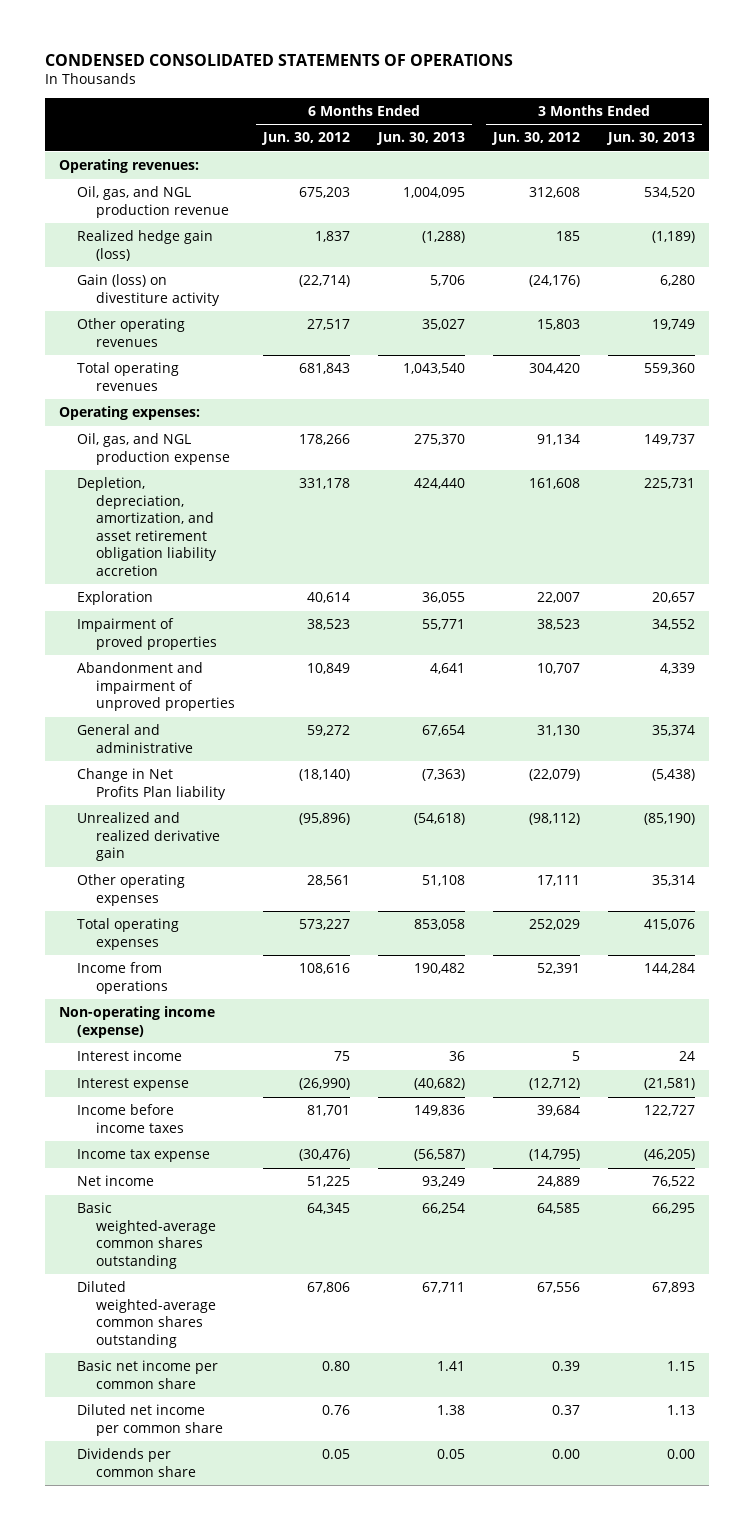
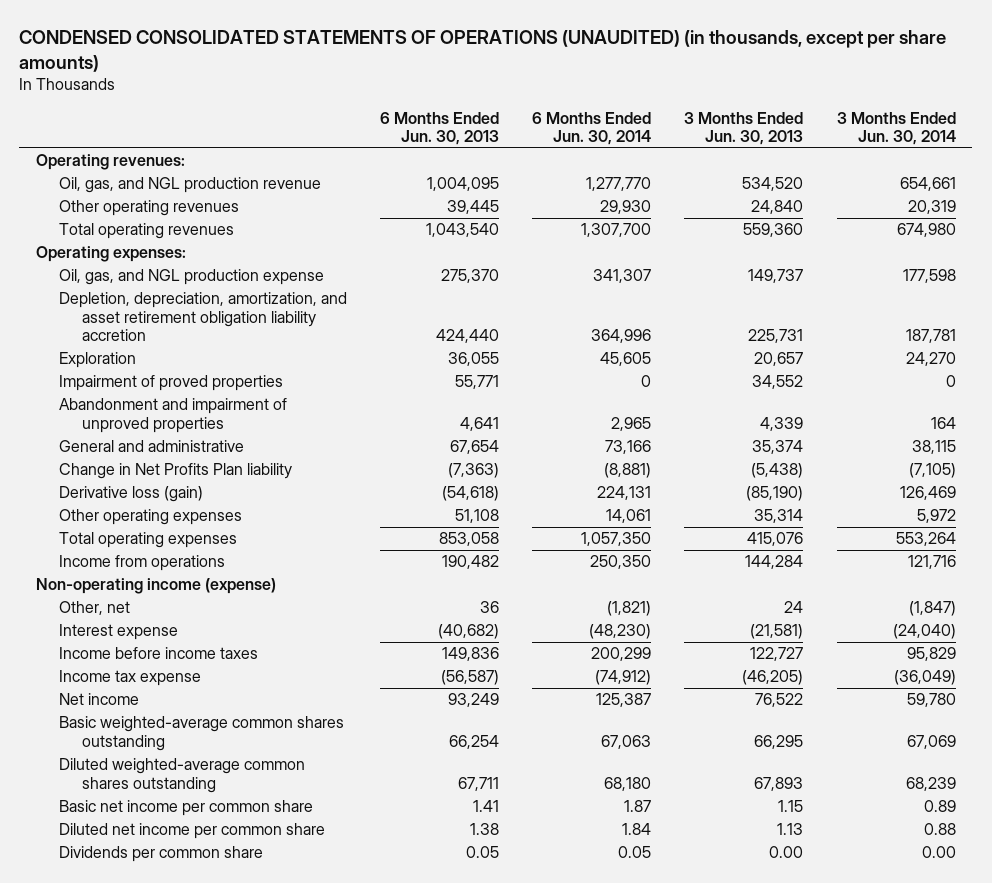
[44,53,513,66] CONDENSED CONSOLIDATED STATEMENTS OF OPERATIONS -> [19,30,947,72] CONDENSED CONSOLIDATED STATEMENTS OF OPERATIONS (UNAUDITED) (in thousands, except per share amounts)
[260,132,350,146] Jun. 30, 2012 -> none
[491,132,581,146] Jun. 30, 2012 -> none
none -> [532,111,652,145] 6 Months Ended Jun. 30, 2014
none -> [836,111,956,145] 3 Months Ended Jun. 30, 2014
[77,230,214,261] Realized hedge gain (loss) -> none
[77,274,220,306] Gain (loss) on divestiture activity -> none
[422,319,466,331] 35,027 -> [447,200,500,215] 39,445
[652,319,696,331] 19,749 -> [751,200,804,215] 24,840
[77,812,220,862] Unrealized and realized derivative gain -> [58,486,203,503] Derivative loss (gain)
[77,1050,183,1062] Interest income -> [58,601,130,616] Other, net

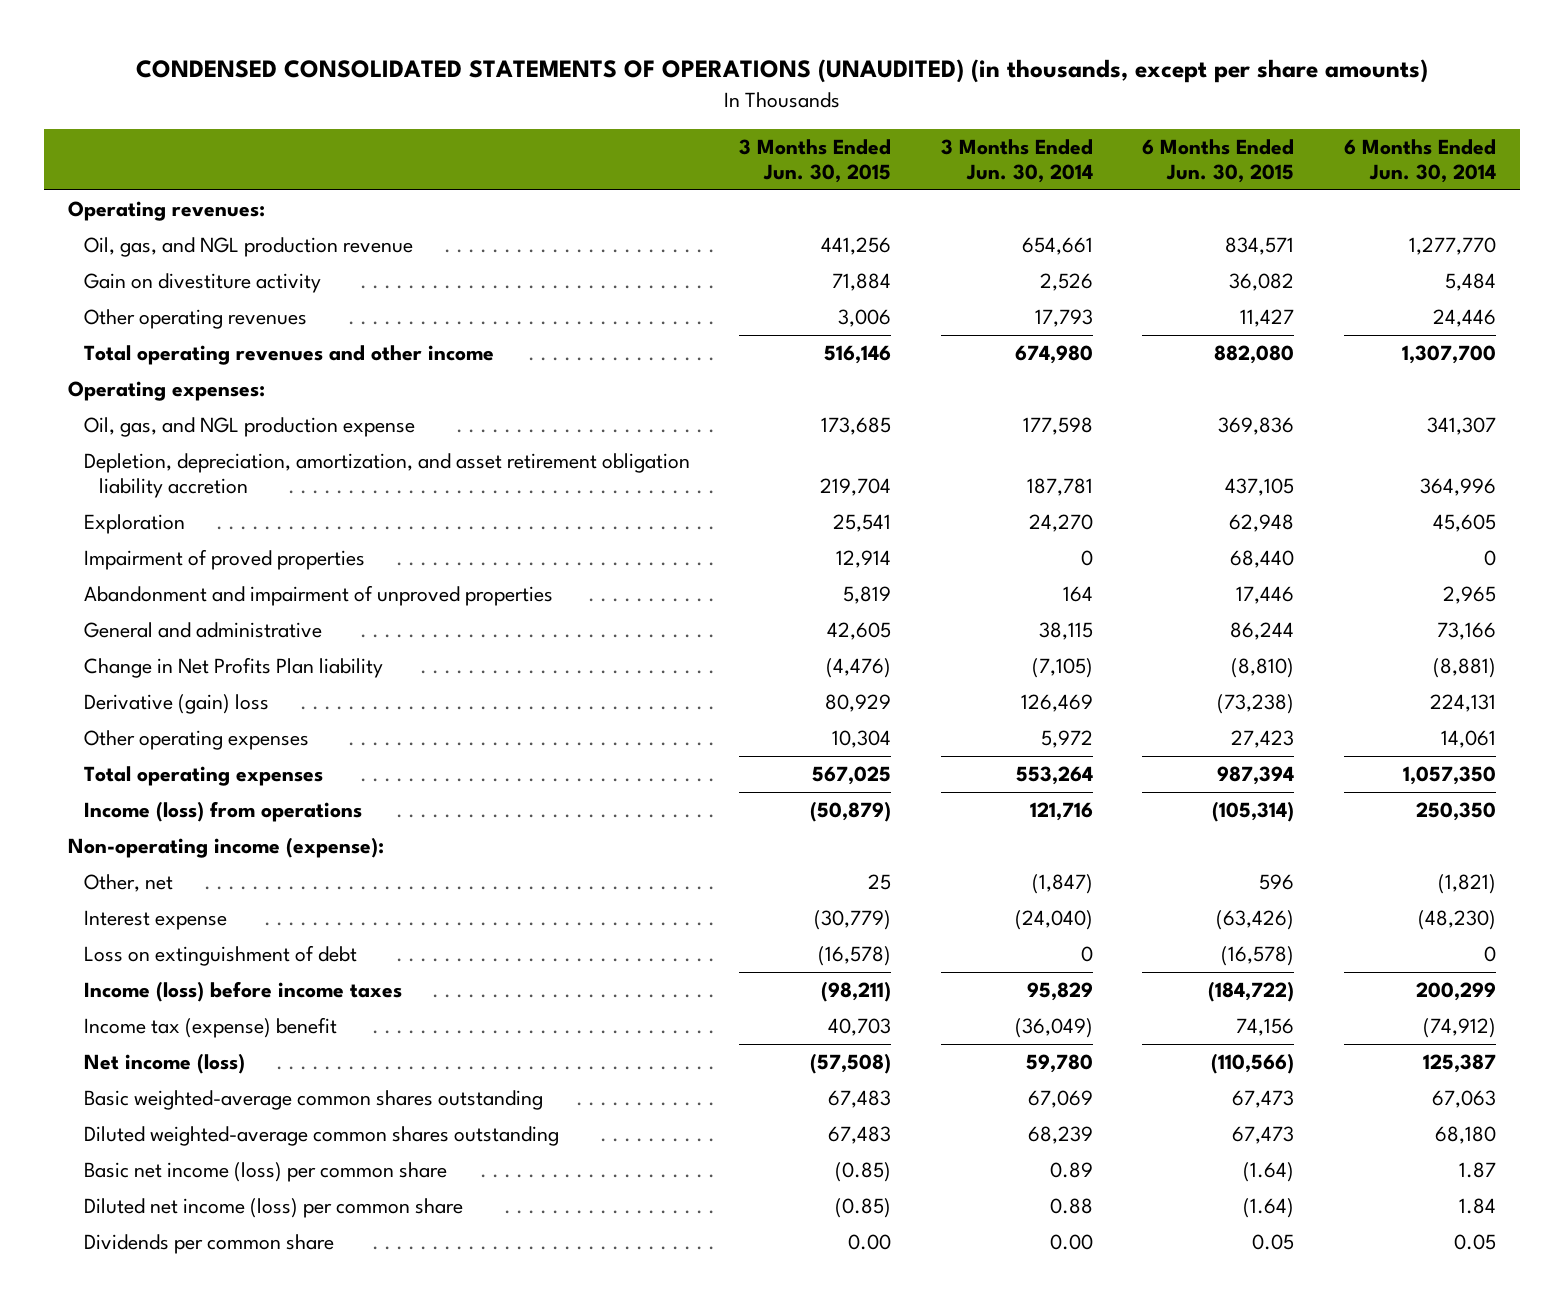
[380,111,500,145] 6 Months Ended Jun. 30, 2013 -> none
[684,111,804,145] 3 Months Ended Jun. 30, 2013 -> none
none -> [739,138,892,183] 3 Months Ended Jun. 30, 2015
none -> [1142,138,1295,183] 6 Months Ended Jun. 30, 2015
none -> [83,273,321,294] Gain on divestiture activity
[600,200,652,215] 29,930 -> [1432,309,1496,328] 24,446
[907,200,956,215] 20,319 -> [1034,309,1093,328] 17,793
[58,223,234,240] Total operating revenues -> [83,345,494,366] Total operating revenues and other income
[58,486,203,503] Derivative loss (gain) -> [83,694,269,715] Derivative (gain) loss
[58,555,225,572] Income from operations -> [83,801,362,823] Income (loss) from operations
[36,578,277,595] Non-operating income (expense) -> [68,837,385,859] Non-operating income (expense):
none -> [83,945,357,967] Loss on extinguishment of debt
[58,647,258,660] Income before income taxes -> [83,981,402,1003] Income (loss) before income taxes
[58,670,201,687] Income tax expense -> [83,1017,337,1039] Income tax (expense) benefit
[58,693,139,706] Net income -> [83,1053,245,1075] Net income (loss)
[58,800,313,817] Basic net income per common share -> [83,1162,447,1183] Basic net income (loss) per common share
[58,823,325,840] Diluted net income per common share -> [83,1198,463,1219] Diluted net income (loss) per common share

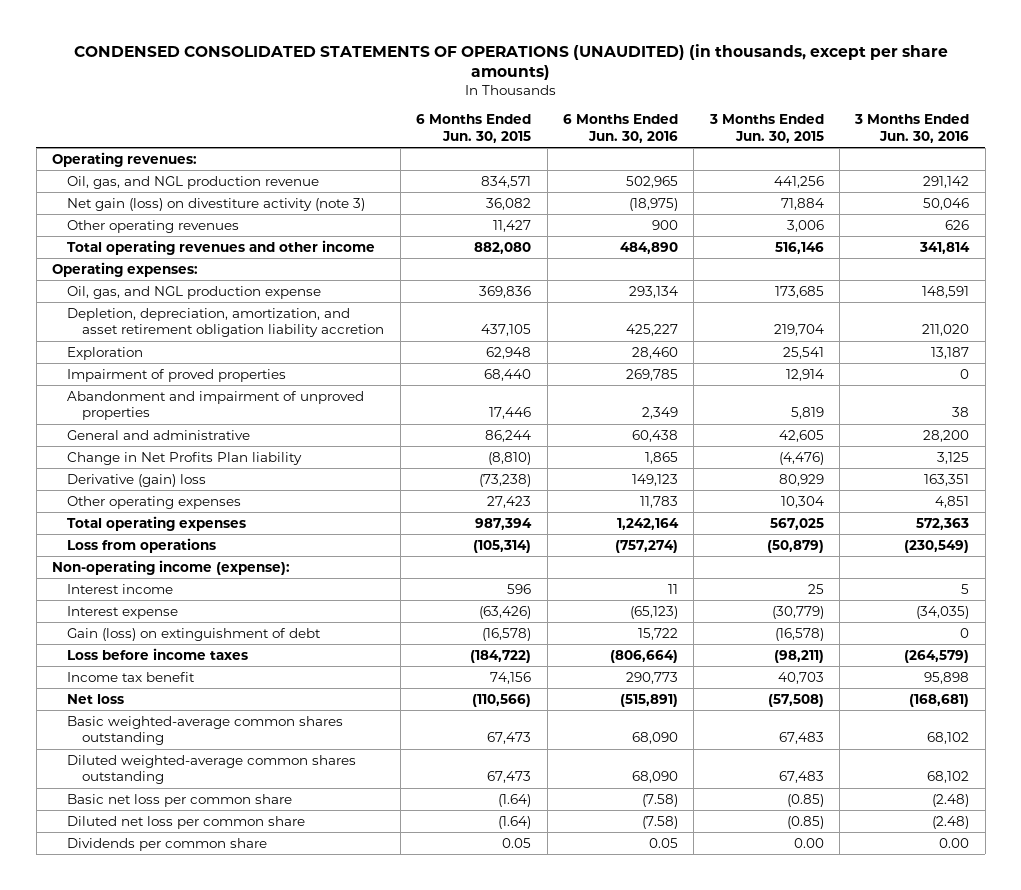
[940,138,1093,183] 3 Months Ended Jun. 30, 2014 -> none
[1343,138,1496,183] 6 Months Ended Jun. 30, 2014 -> none
none -> [562,114,678,143] 6 Months Ended Jun. 30, 2016
none -> [854,114,970,143] 3 Months Ended Jun. 30, 2016
[83,273,321,294] Gain on divestiture activity -> [67,197,366,211] Net gain (loss) on divestiture activity (note 3)
[83,801,362,823] Income (loss) from operations -> [67,537,217,553] Loss from operations
[83,874,173,893] Other, net -> [67,583,174,594] Interest income
[83,945,357,967] Loss on extinguishment of debt -> [67,627,322,641] Gain (loss) on extinguishment of debt
[83,981,402,1003] Income (loss) before income taxes -> [67,647,249,660] Loss before income taxes
[83,1017,337,1039] Income tax (expense) benefit -> [67,671,196,682] Income tax benefit
[83,1053,245,1075] Net income (loss) -> [67,693,125,704] Net loss
[83,1162,447,1183] Basic net income (loss) per common share -> [67,793,293,807] Basic net loss per common share
[83,1198,463,1219] Diluted net income (loss) per common share -> [67,815,306,829] Diluted net loss per common share

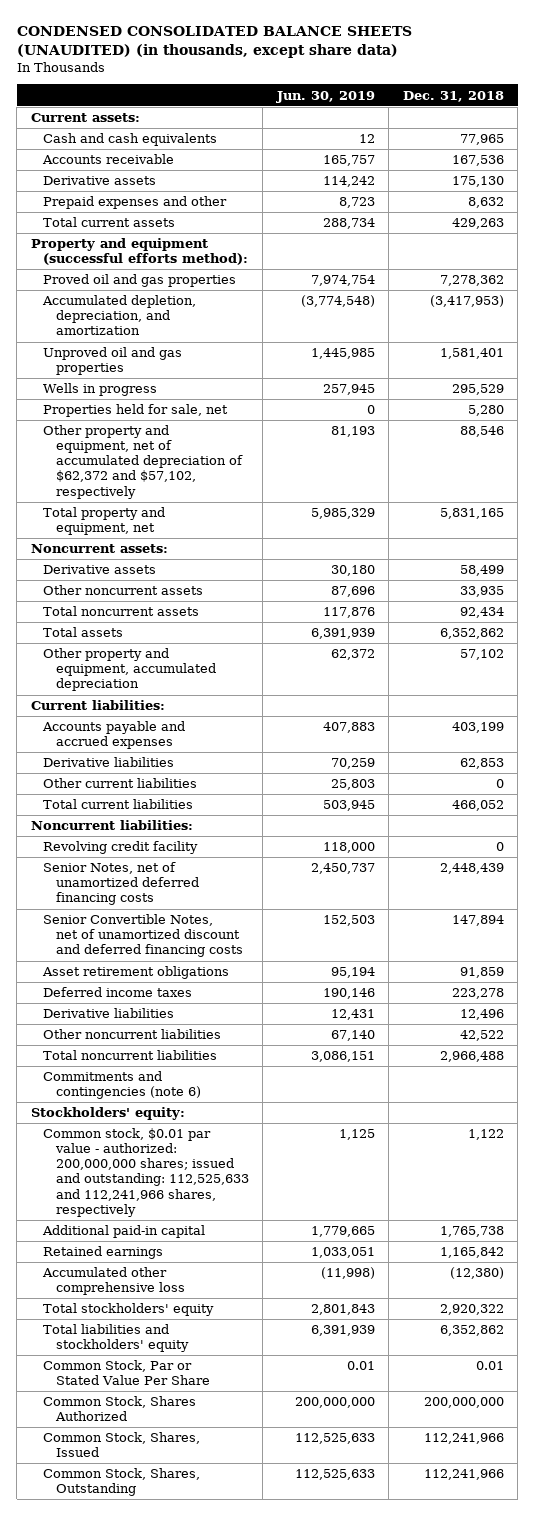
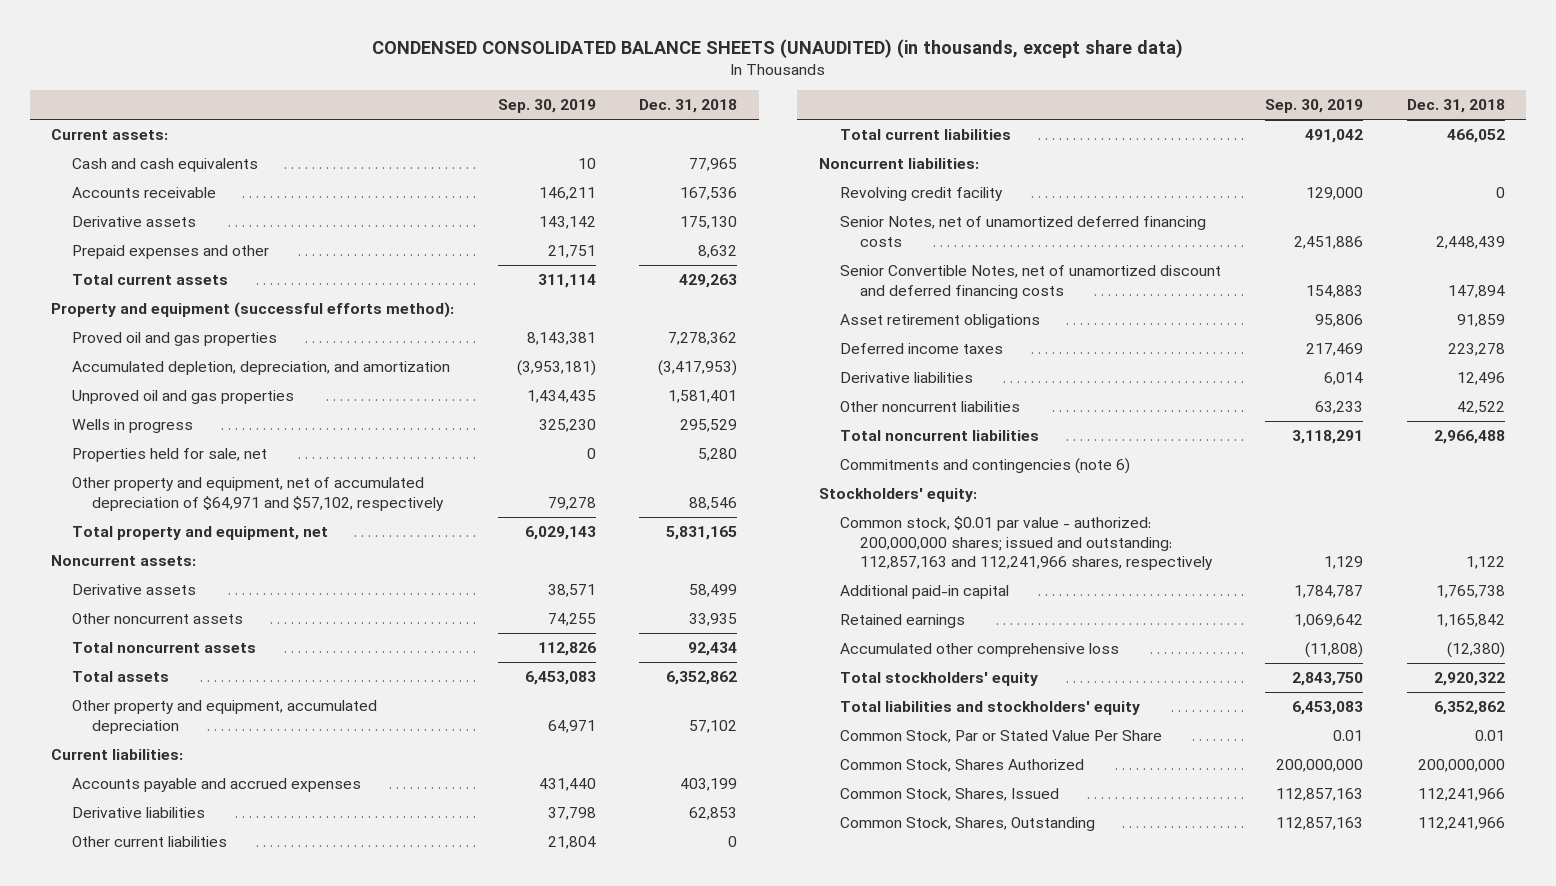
[275,90,375,103] Jun. 30, 2019 -> none
none -> [497,99,596,114] Sep. 30, 2019
[43,425,243,499] Other property and equipment, net of accumulated depreciation of $62,372 and $57,102, respectively -> [71,477,445,511] Other property and equipment, net of accumulated depreciation of $64,971 and $57,102, respectively
[43,1128,249,1217] Common stock, $0.01 par value - authorized: 200,000,000 shares; issued and outstanding: 112,525,633 and 112,241,966 shares, respectively -> [839,516,1214,571] Common stock, $0.01 par value - authorized: 200,000,000 shares; issued and outstanding: 112,857,163 and 112,241,966 shares, respectively

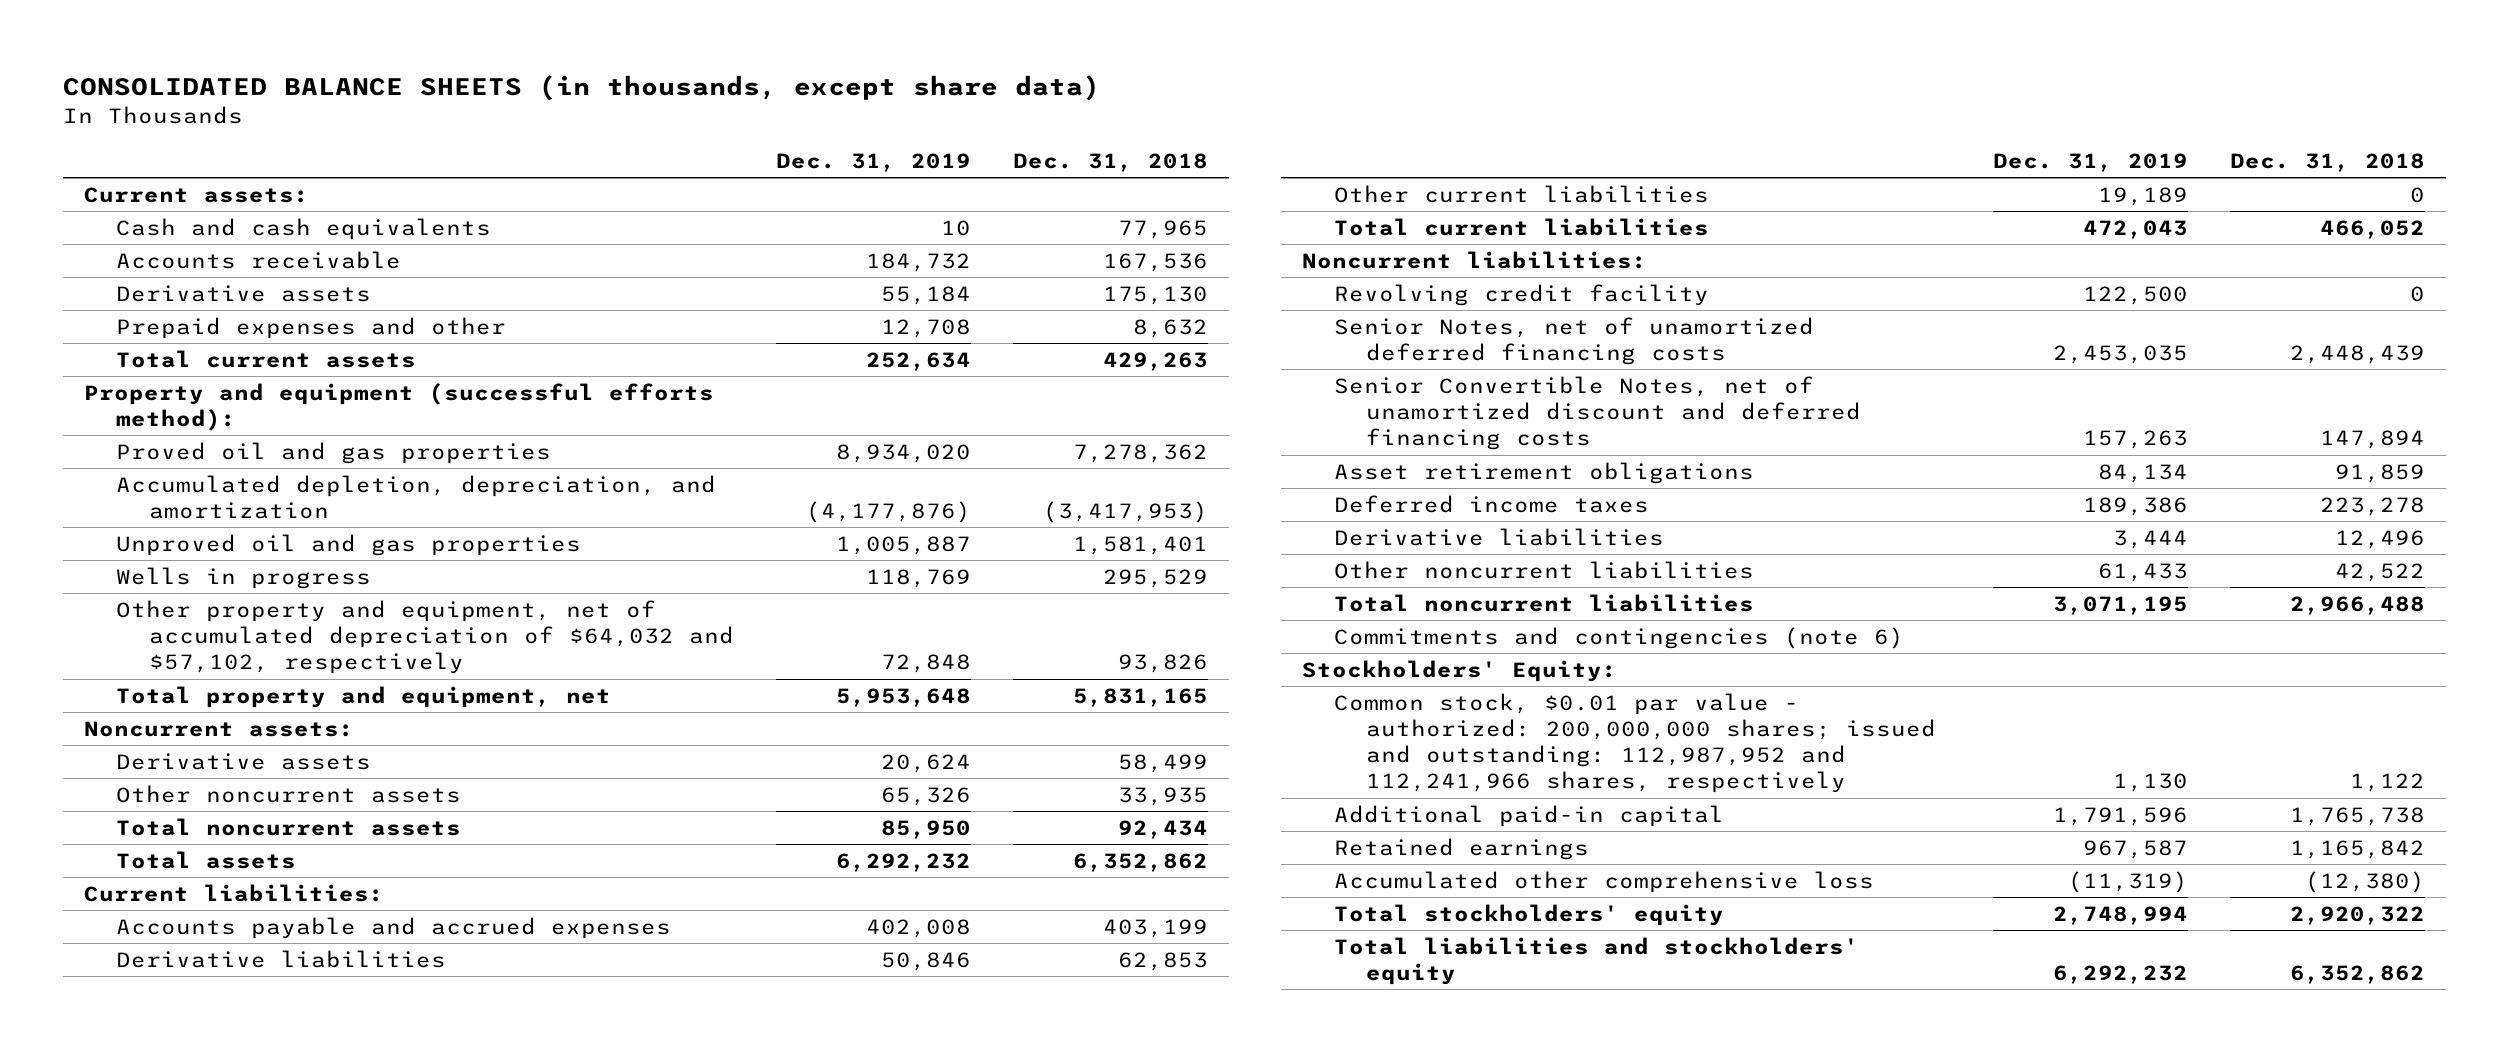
[372,38,1184,58] CONDENSED CONSOLIDATED BALANCE SHEETS (UNAUDITED) (in thousands, except share data) -> [63,75,1101,102] CONSOLIDATED BALANCE SHEETS (in thousands, except share data)
[497,99,596,114] Sep. 30, 2019 -> none
none -> [775,152,971,172] Dec. 31, 2019
[71,448,267,463] Properties held for sale, net -> none
[71,477,445,511] Other property and equipment, net of accumulated depreciation of $64,971 and $57,102, respectively -> [116,599,734,675] Other property and equipment, net of accumulated depreciation of $64,032 and $57,102, respectively
[688,496,737,510] 88,546 -> [1117,654,1208,674] 93,826
[71,700,377,734] Other property and equipment, accumulated depreciation -> none
[819,488,978,503] Stockholders' equity: -> [1301,659,1617,682] Stockholders' Equity:
[839,516,1214,571] Common stock, $0.01 par value - authorized: 200,000,000 shares; issued and outstanding: 112,857,163 and 112,241,966 shares, respectively -> [1333,692,1936,794] Common stock, $0.01 par value - authorized: 200,000,000 shares; issued and outstanding: 112,987,952 and 112,241,966 shares, respectively
[839,730,1162,744] Common Stock, Par or Stated Value Per Share -> none
[839,759,1084,773] Common Stock, Shares Authorized -> none
[839,788,1059,802] Common Stock, Shares, Issued -> none
[839,817,1095,832] Common Stock, Shares, Outstanding -> none

